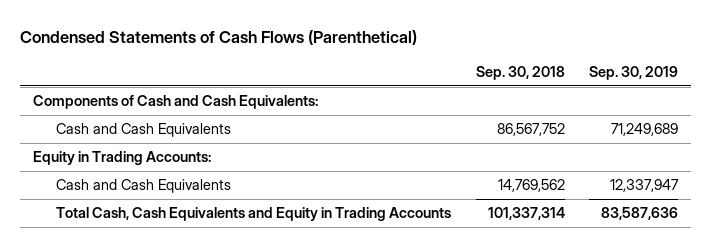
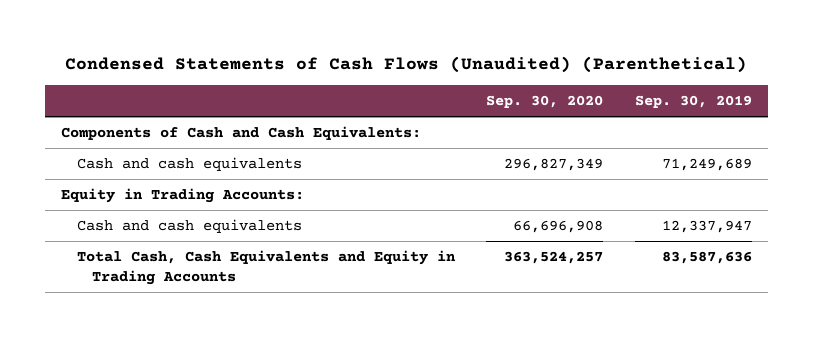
[20,29,418,45] Condensed Statements of Cash Flows (Parenthetical) -> [65,56,748,74] Condensed Statements of Cash Flows (Unaudited) (Parenthetical)
[475,65,565,80] Sep. 30, 2018 -> none
none -> [486,94,604,108] Sep. 30, 2020
[55,123,231,138] Cash and Cash Equivalents -> [76,157,302,172] Cash and cash equivalents
[55,179,231,194] Cash and Cash Equivalents -> [76,219,302,234] Cash and cash equivalents

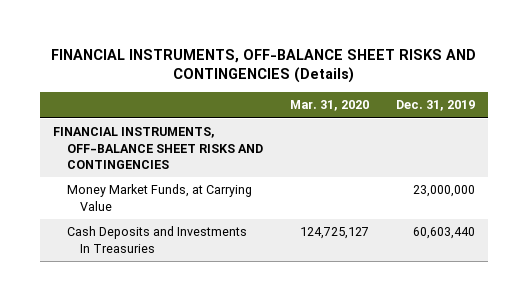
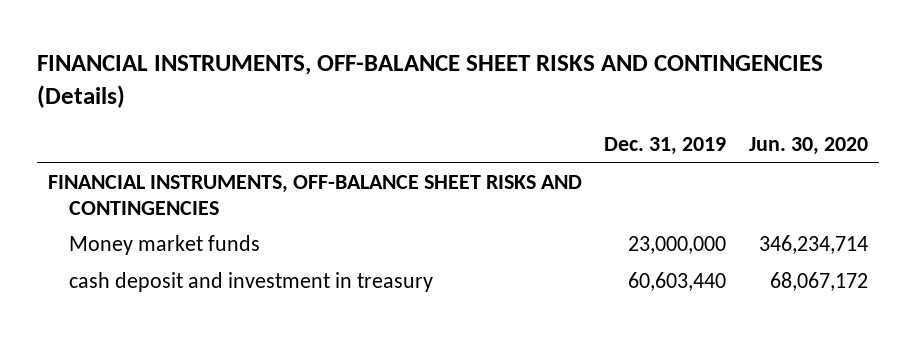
[289,100,369,112] Mar. 31, 2020 -> none
none -> [748,137,868,156] Jun. 30, 2020
[66,184,252,211] Money Market Funds, at Carrying Value -> [68,235,260,256] Money market funds
[66,226,247,253] Cash Deposits and Investments In Treasuries -> [68,272,433,293] cash deposit and investment in treasury

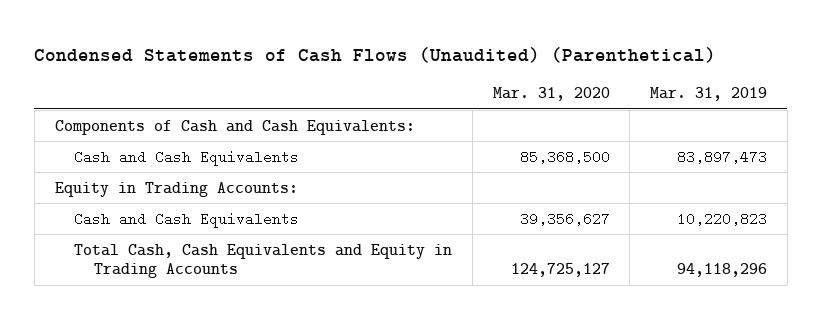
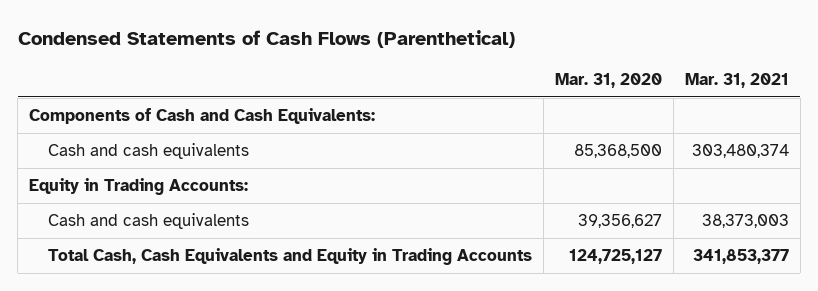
[34,46,717,63] Condensed Statements of Cash Flows (Unaudited) (Parenthetical) -> [17,29,515,48] Condensed Statements of Cash Flows (Parenthetical)
[650,87,768,102] Mar. 31, 2019 -> none
none -> [684,73,789,89] Mar. 31, 2021
[74,149,300,166] Cash and Cash Equivalents -> [48,143,250,160] Cash and cash equivalents
[74,211,300,228] Cash and Cash Equivalents -> [48,213,250,230] Cash and cash equivalents

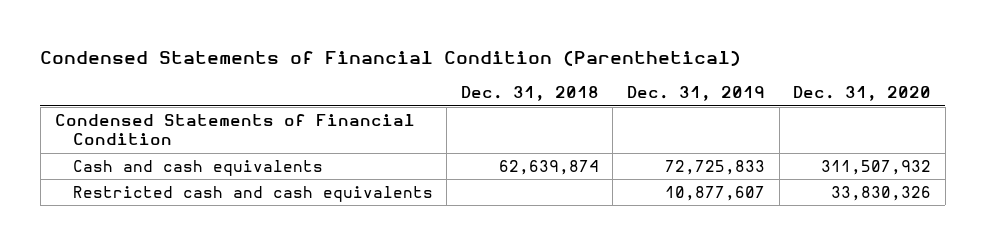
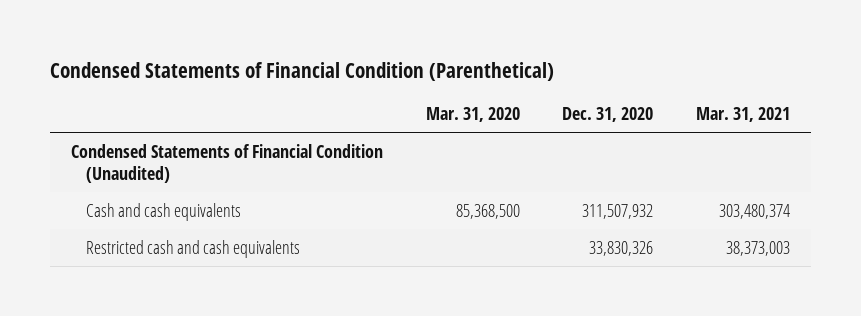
[460,86,599,102] Dec. 31, 2018 -> none
[626,86,765,102] Dec. 31, 2019 -> none
none -> [425,107,520,123] Mar. 31, 2020
none -> [695,107,790,123] Mar. 31, 2021
[54,113,415,146] Condensed Statements of Financial Condition -> [71,143,384,184] Condensed Statements of Financial Condition (Unaudited)

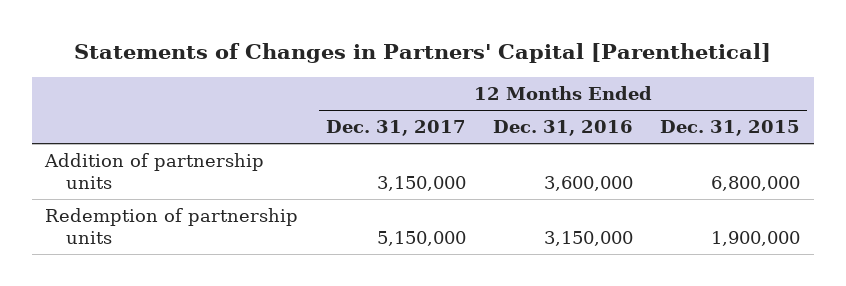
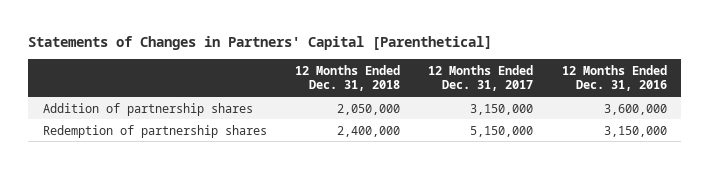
[660,120,801,137] Dec. 31, 2015 -> none
none -> [295,64,401,92] 12 Months Ended Dec. 31, 2018
[44,152,265,190] Addition of partnership units -> [42,102,253,116] Addition of partnership shares
[45,207,299,245] Redemption of partnership units -> [42,124,267,138] Redemption of partnership shares

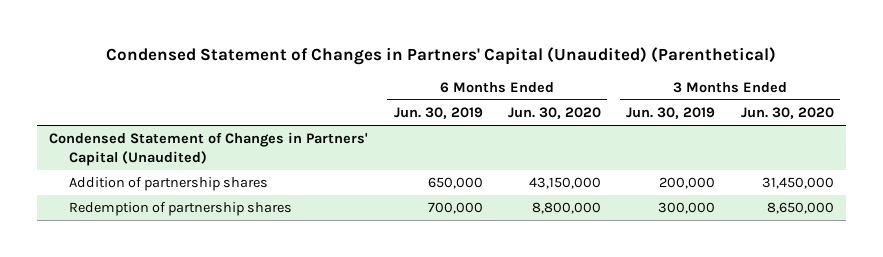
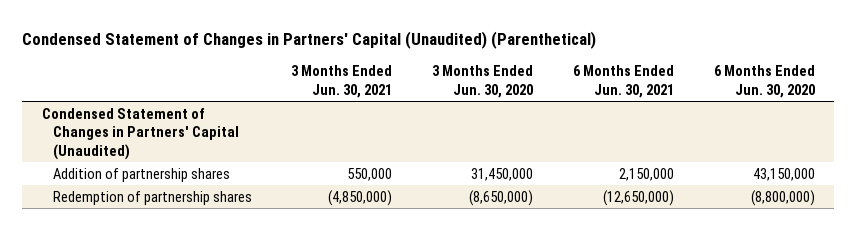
[393,107,483,120] Jun. 30, 2019 -> none
[626,107,716,120] Jun. 30, 2019 -> none
none -> [291,65,393,98] 3 Months Ended Jun. 30, 2021
none -> [572,65,674,98] 6 Months Ended Jun. 30, 2021
[531,202,601,215] 8,800,000 -> [750,189,815,206] (8,800,000)
[766,202,834,215] 8,650,000 -> [469,189,534,206] (8,650,000)

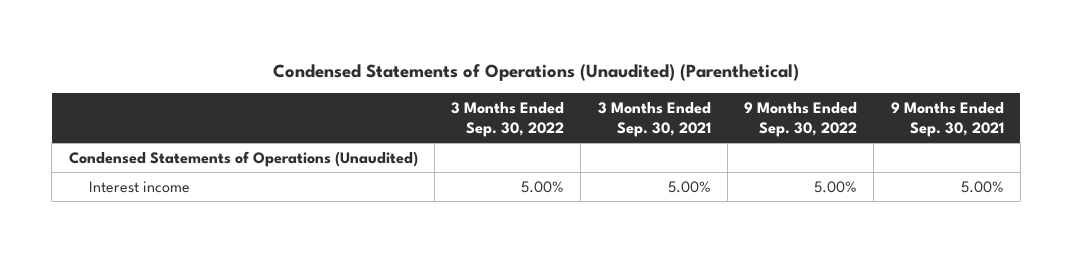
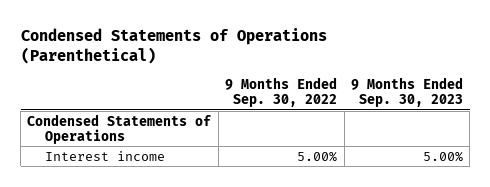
[273,64,800,82] Condensed Statements of Operations (Unaudited) (Parenthetical) -> [20,27,327,65] Condensed Statements of Operations (Parenthetical)
[451,102,565,137] 3 Months Ended Sep. 30, 2022 -> none
[597,102,711,137] 3 Months Ended Sep. 30, 2021 -> none
[890,102,1004,137] 9 Months Ended Sep. 30, 2021 -> none
none -> [351,76,464,108] 9 Months Ended Sep. 30, 2023
[68,150,418,167] Condensed Statements of Operations (Unaudited) -> [27,113,212,145] Condensed Statements of Operations

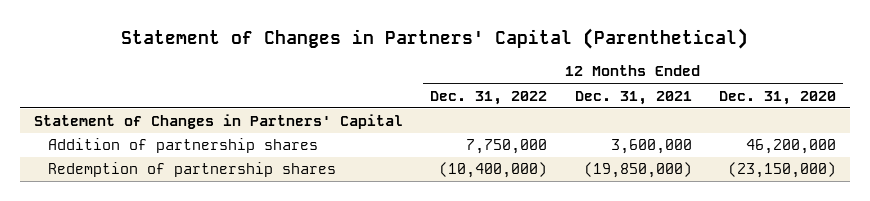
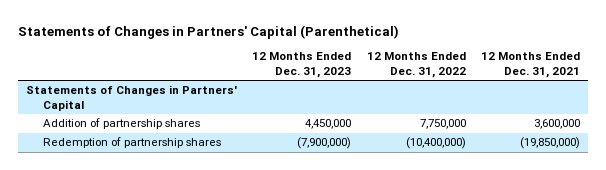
[121,27,749,49] Statement of Changes in Partners' Capital (Parenthetical) -> [18,24,400,39] Statements of Changes in Partners' Capital (Parenthetical)
[719,90,837,105] Dec. 31, 2020 -> none
none -> [252,52,352,78] 12 Months Ended Dec. 31, 2023
[33,114,403,130] Statement of Changes in Partners' Capital -> [25,85,237,112] Statements of Changes in Partners' Capital

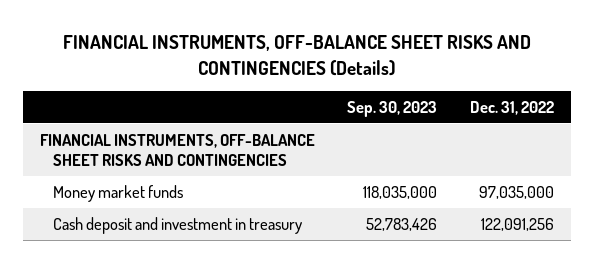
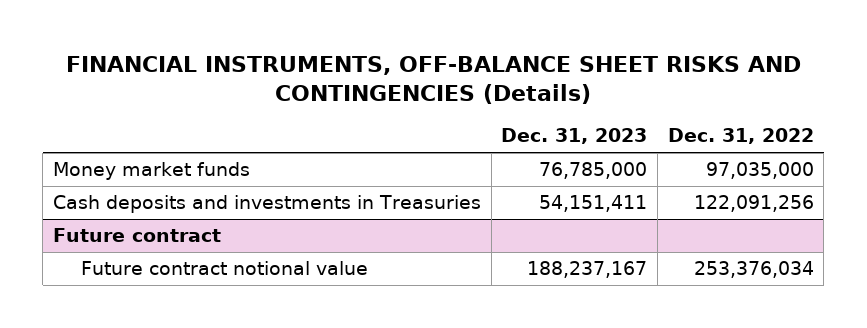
[347,101,438,118] Sep. 30, 2023 -> none
none -> [501,128,648,145] Dec. 31, 2023
[39,133,315,166] FINANCIAL INSTRUMENTS, OFF-BALANCE SHEET RISKS AND CONTINGENCIES -> none
[53,216,303,234] Cash deposit and investment in treasury -> [53,195,482,214] Cash deposits and investments in Treasuries
none -> [53,228,222,243] Future contract
none -> [80,261,368,276] Future contract notional value

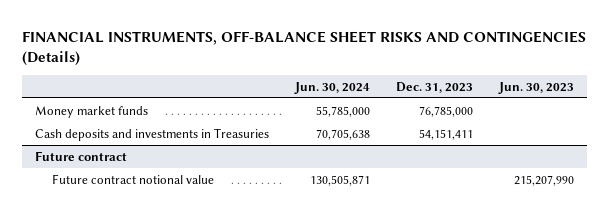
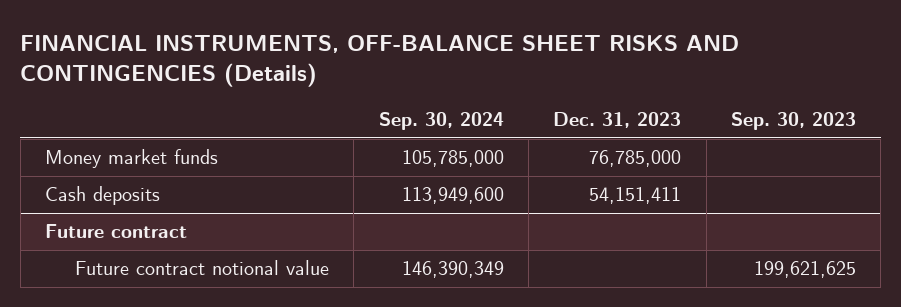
[293,81,370,94] Jun. 30, 2024 -> none
[497,81,574,94] Jun. 30, 2023 -> none
none -> [378,112,504,131] Sep. 30, 2024
none -> [730,112,856,131] Sep. 30, 2023
[35,127,270,141] Cash deposits and investments in Treasuries -> [45,186,161,206] Cash deposits

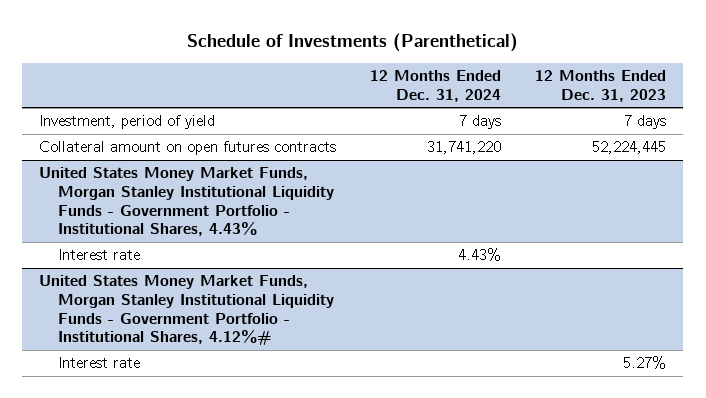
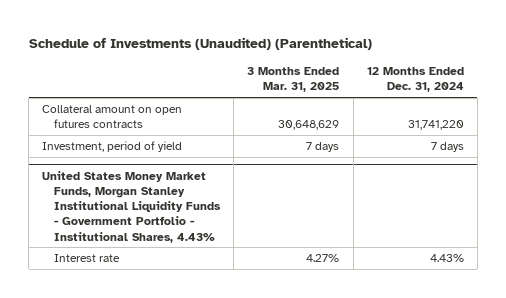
[186,33,518,53] Schedule of Investments (Parenthetical) -> [28,36,372,50] Schedule of Investments (Unaudited) (Parenthetical)
[535,70,667,102] 12 Months Ended Dec. 31, 2023 -> none
none -> [247,67,340,93] 3 Months Ended Mar. 31, 2025
[39,115,216,130] Investment, period of yield -> [42,141,183,153] Investment, period of yield
[39,275,334,346] United States Money Market Funds, Morgan Stanley Institutional Liquidity Funds - Government Portfolio - Institutional Shares, 4.12%# -> none
[57,357,140,369] Interest rate -> none

